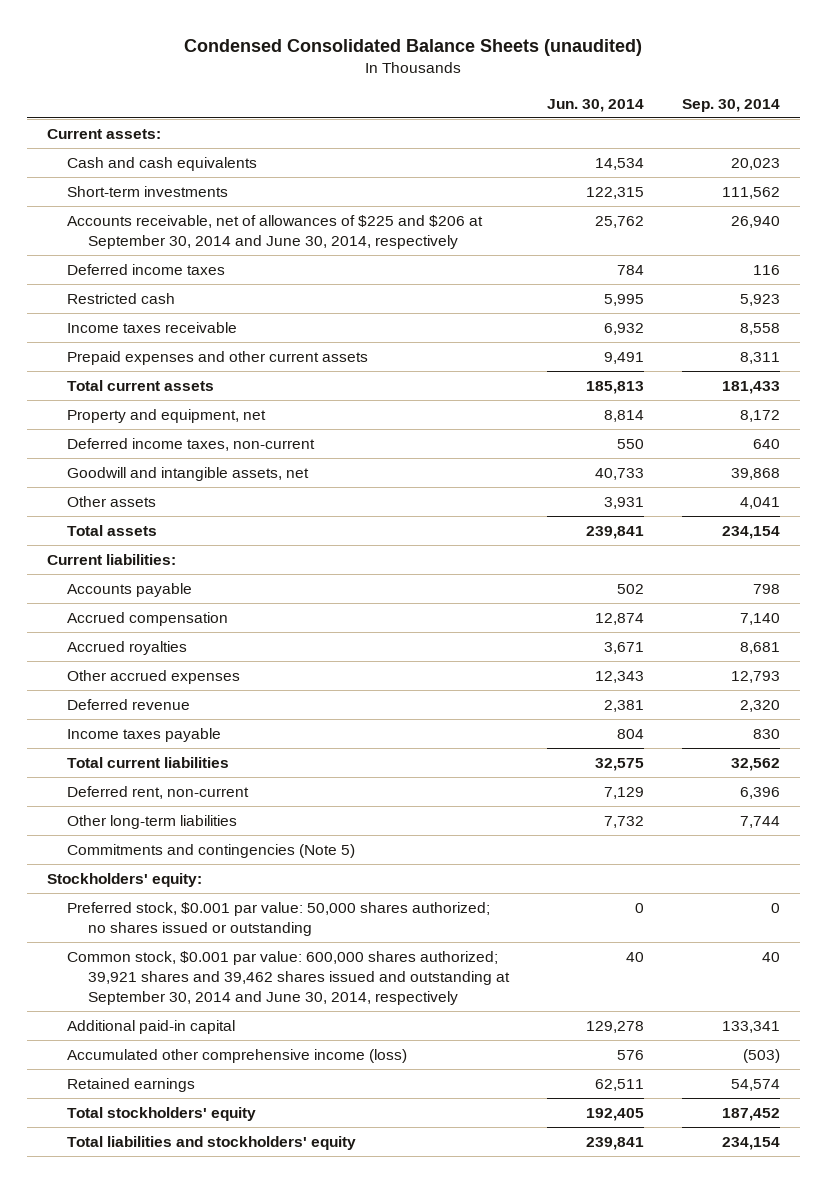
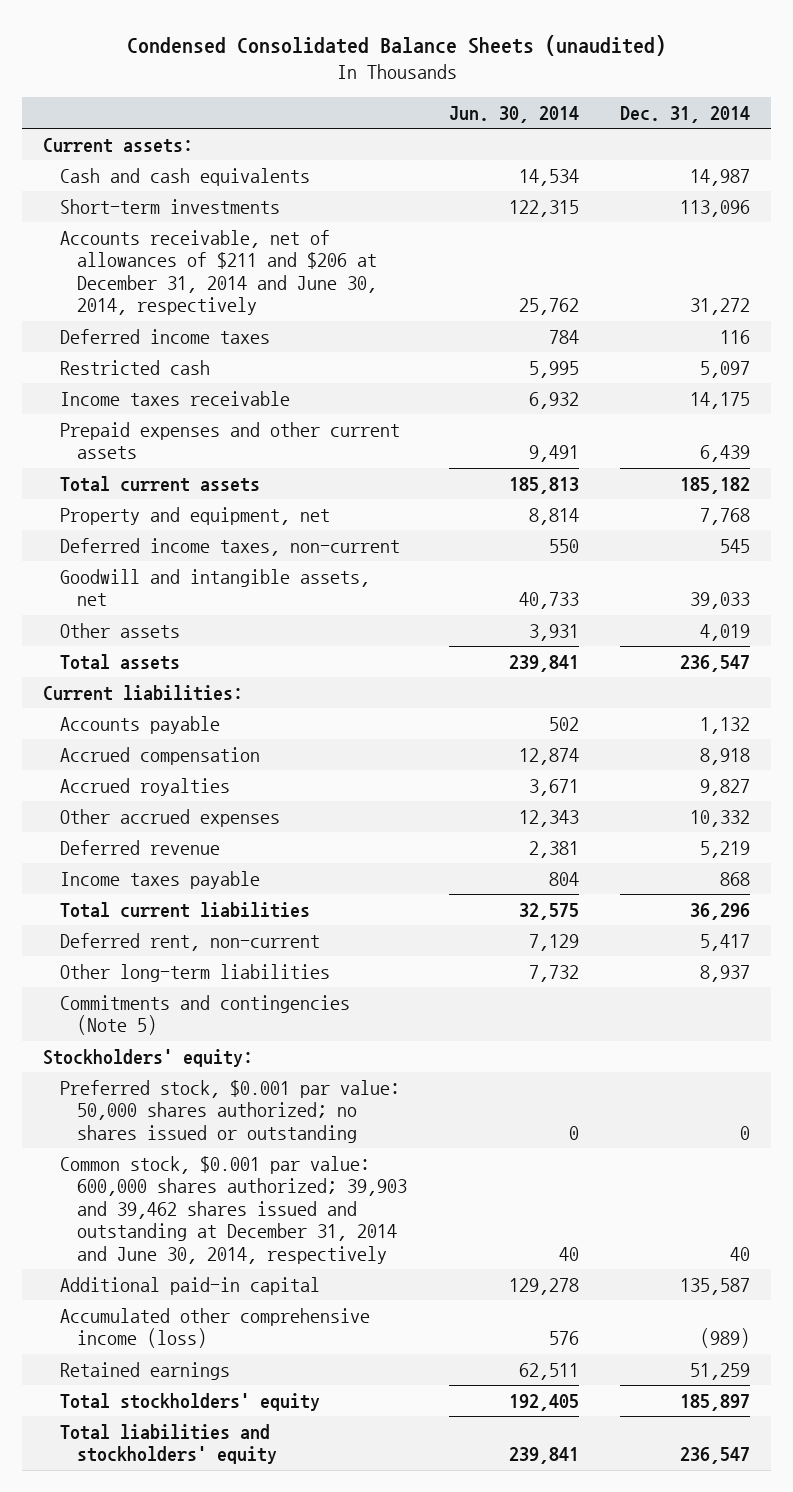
[682,98,781,112] Sep. 30, 2014 -> none
none -> [620,105,751,123] Dec. 31, 2014
[67,215,484,249] Accounts receivable, net of allowances of $225 and $206 at September 30, 2014 and June 30, 2014, respectively -> [59,229,377,316] Accounts receivable, net of allowances of $211 and $206 at December 31, 2014 and June 30, 2014, respectively
[67,951,510,1005] Common stock, $0.001 par value: 600,000 shares authorized; 39,921 shares and 39,462 shares issued and outstanding at September 30, 2014 and June 30, 2014, respectively -> [59,1155,407,1264] Common stock, $0.001 par value: 600,000 shares authorized; 39,903 and 39,462 shares issued and outstanding at December 31, 2014 and June 30, 2014, respectively

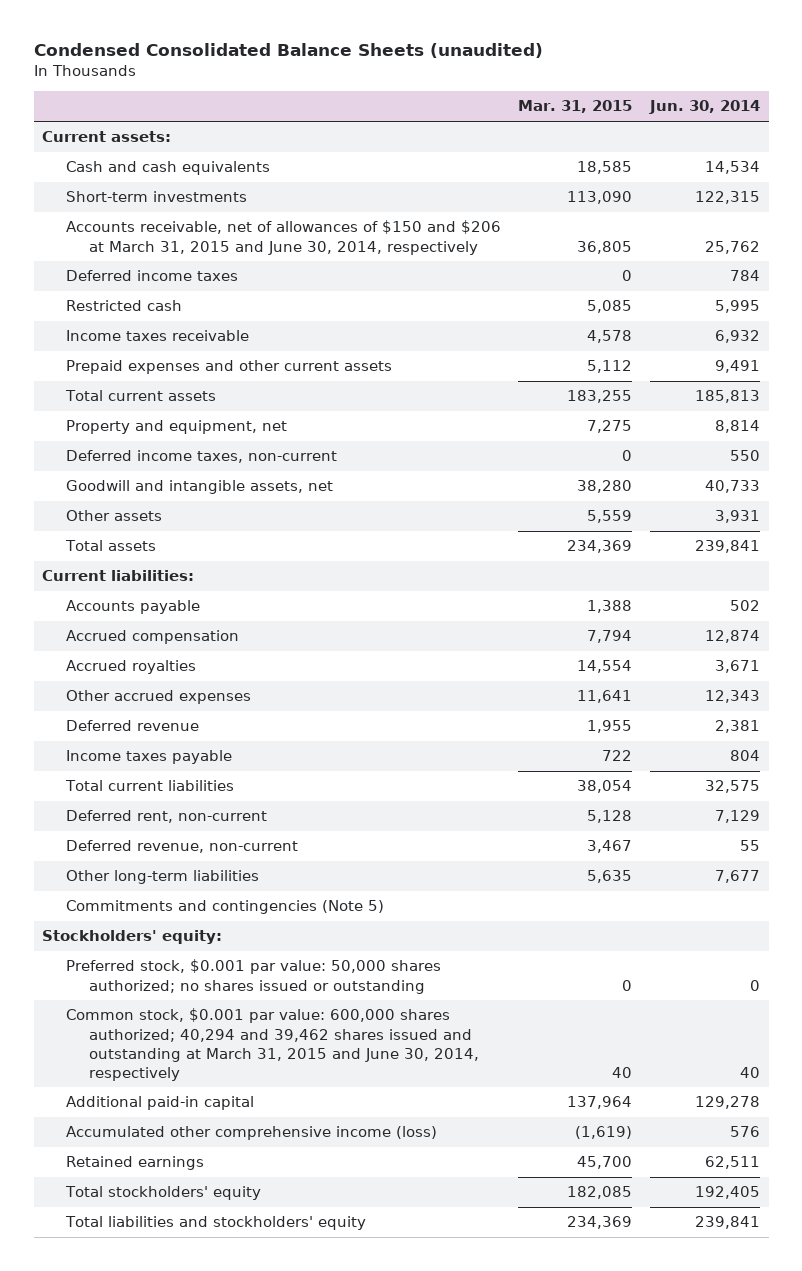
[620,105,751,123] Dec. 31, 2014 -> none
none -> [518,100,633,114] Mar. 31, 2015
[59,229,377,316] Accounts receivable, net of allowances of $211 and $206 at December 31, 2014 and June 30, 2014, respectively -> [65,220,501,255] Accounts receivable, net of allowances of $150 and $206 at March 31, 2015 and June 30, 2014, respectively
none -> [65,840,298,854] Deferred revenue, non-current
[528,964,579,982] 7,732 -> [714,870,760,884] 7,677
[59,1155,407,1264] Common stock, $0.001 par value: 600,000 shares authorized; 39,903 and 39,462 shares issued and outstanding at December 31, 2014 and June 30, 2014, respectively -> [65,1008,480,1081] Common stock, $0.001 par value: 600,000 shares authorized; 40,294 and 39,462 shares issued and outstanding at March 31, 2015 and June 30, 2014, respectively

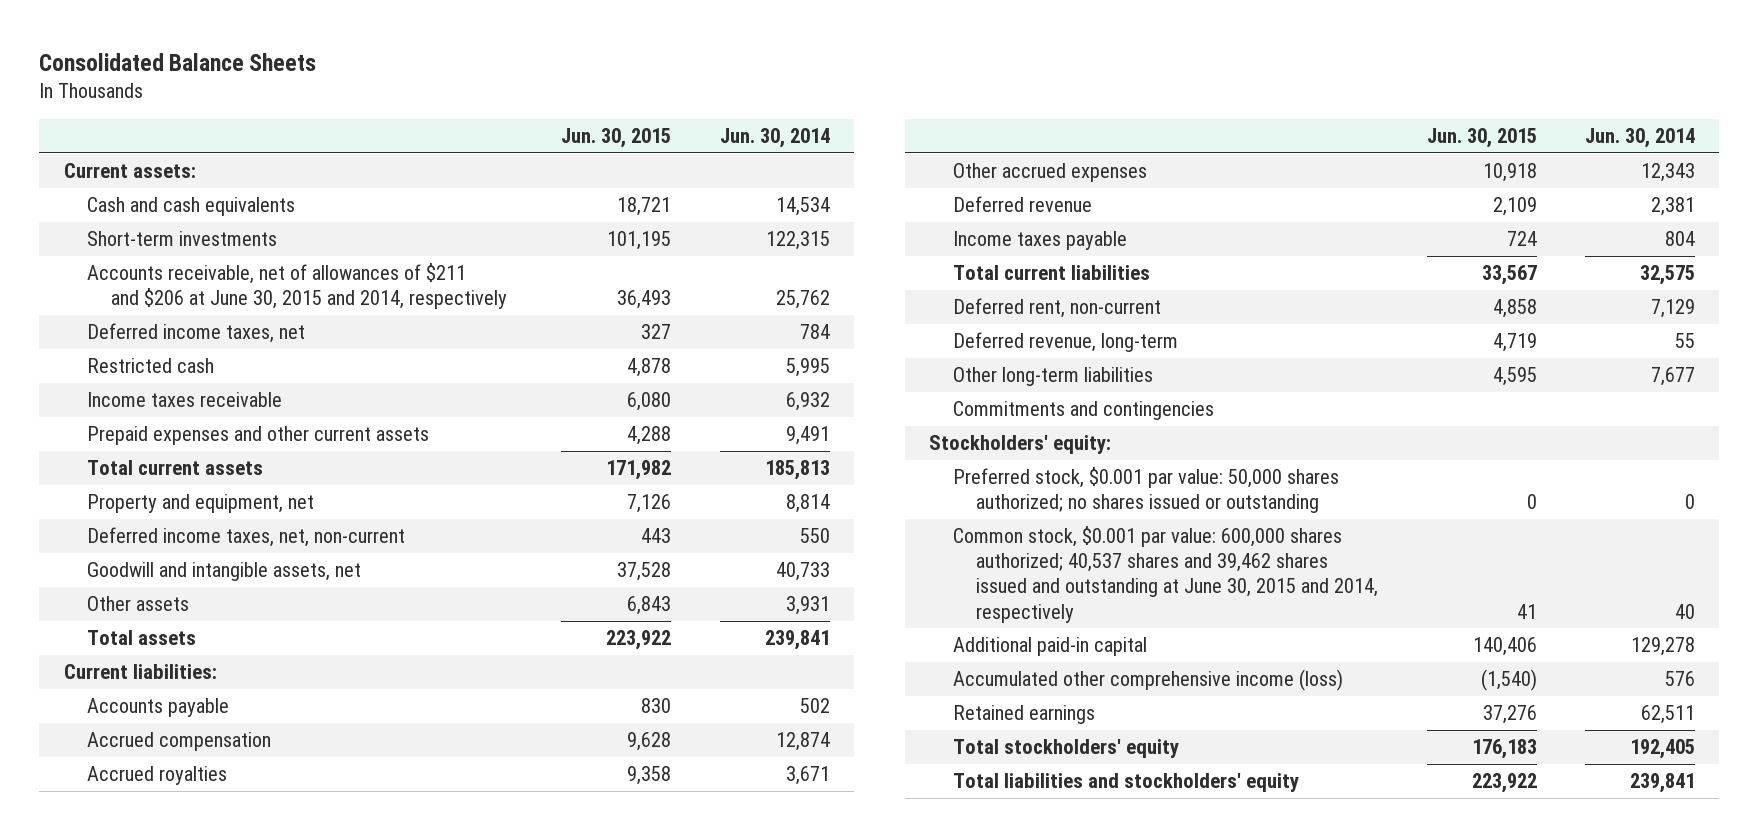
[33,43,543,59] Condensed Consolidated Balance Sheets (unaudited) -> [39,52,317,71] Consolidated Balance Sheets
[518,100,633,114] Mar. 31, 2015 -> none
none -> [561,128,672,149] Jun. 30, 2015
[65,220,501,255] Accounts receivable, net of allowances of $150 and $206 at March 31, 2015 and June 30, 2014, respectively -> [87,263,507,310] Accounts receivable, net of allowances of $211 and $206 at June 30, 2015 and 2014, respectively
[65,270,238,282] Deferred income taxes -> [87,323,306,344] Deferred income taxes, net
[65,450,337,464] Deferred income taxes, non-current -> [87,527,406,548] Deferred income taxes, net, non-current
[65,840,298,854] Deferred revenue, non-current -> [952,332,1178,353] Deferred revenue, long-term
[65,900,384,915] Commitments and contingencies (Note 5) -> [952,401,1214,421] Commitments and contingencies
[65,1008,480,1081] Common stock, $0.001 par value: 600,000 shares authorized; 40,294 and 39,462 shares issued and outstanding at March 31, 2015 and June 30, 2014, respectively -> [952,526,1379,623] Common stock, $0.001 par value: 600,000 shares authorized; 40,537 shares and 39,462 shares issued and outstanding at June 30, 2015 and 2014, respectively

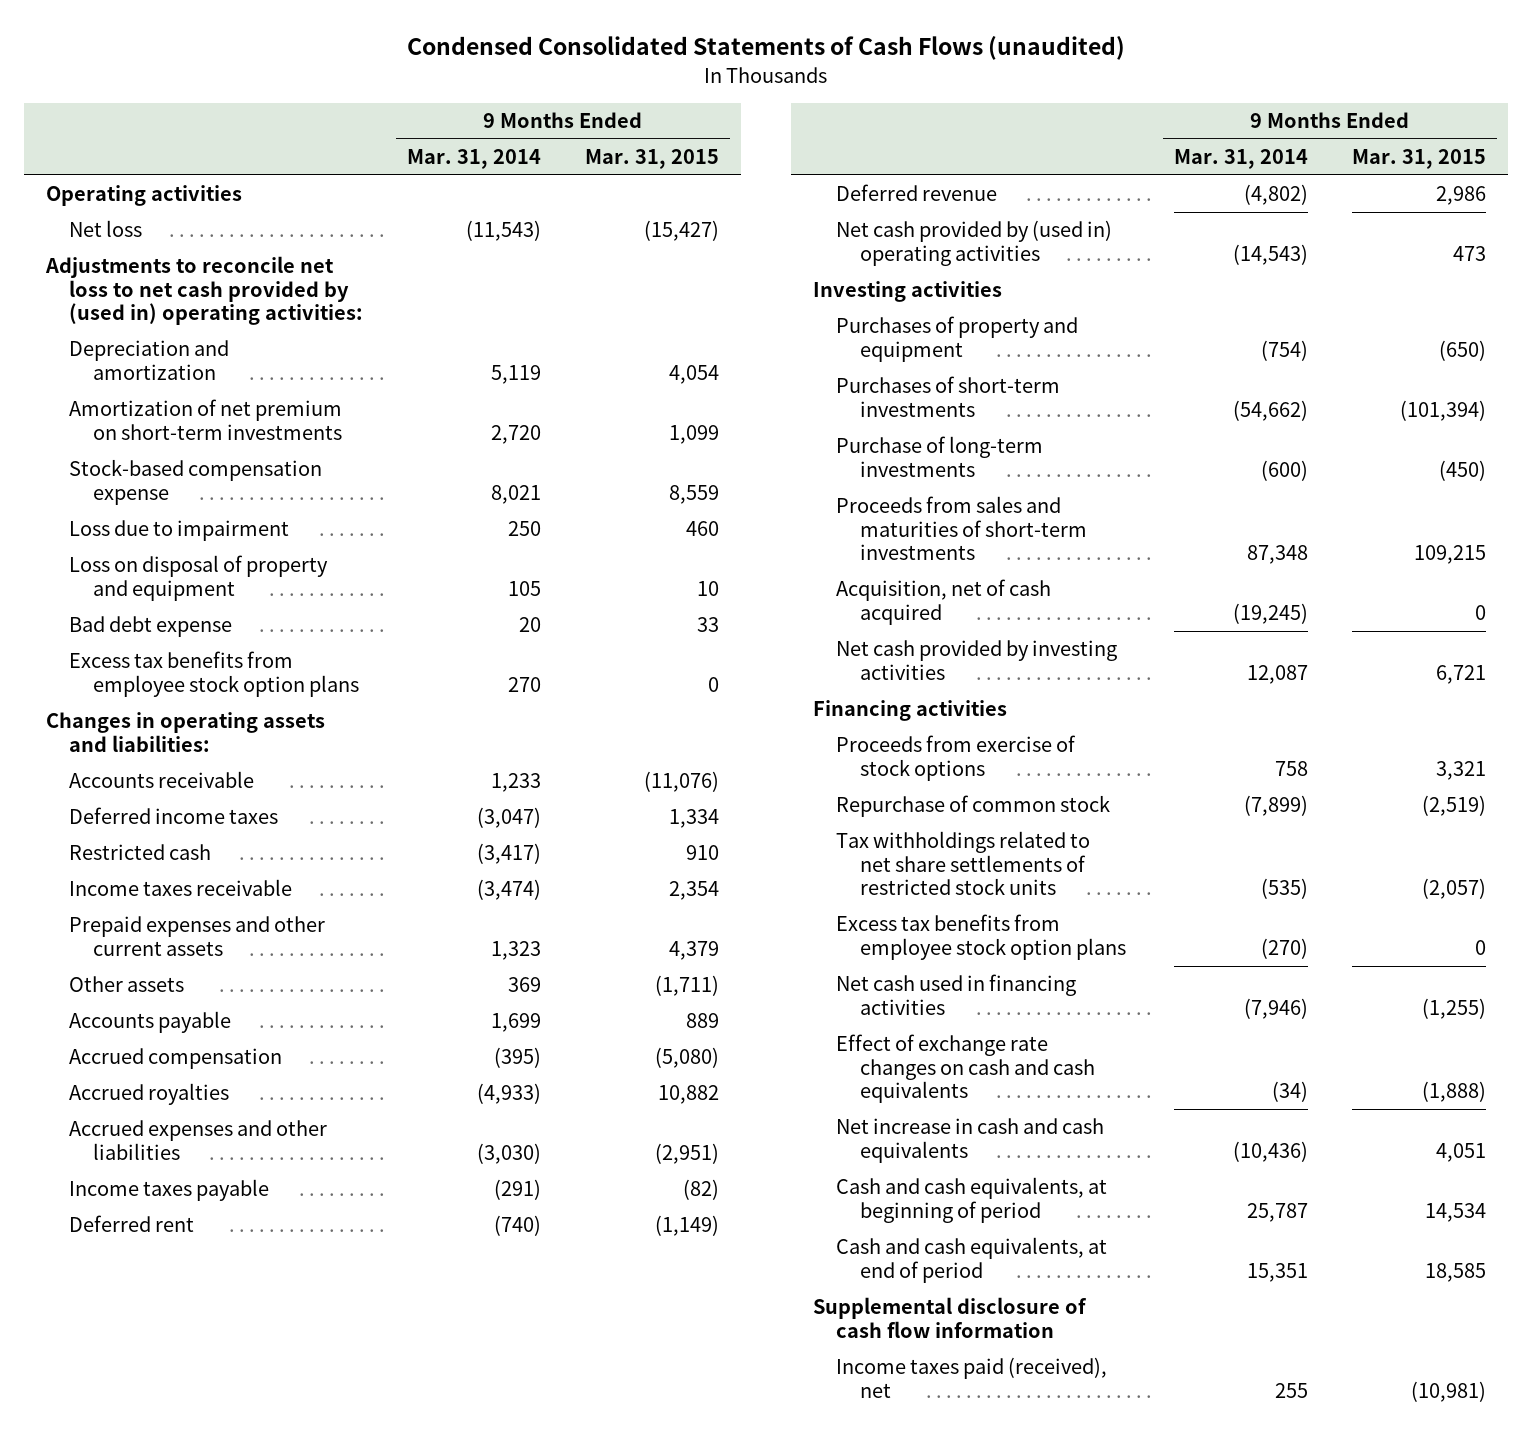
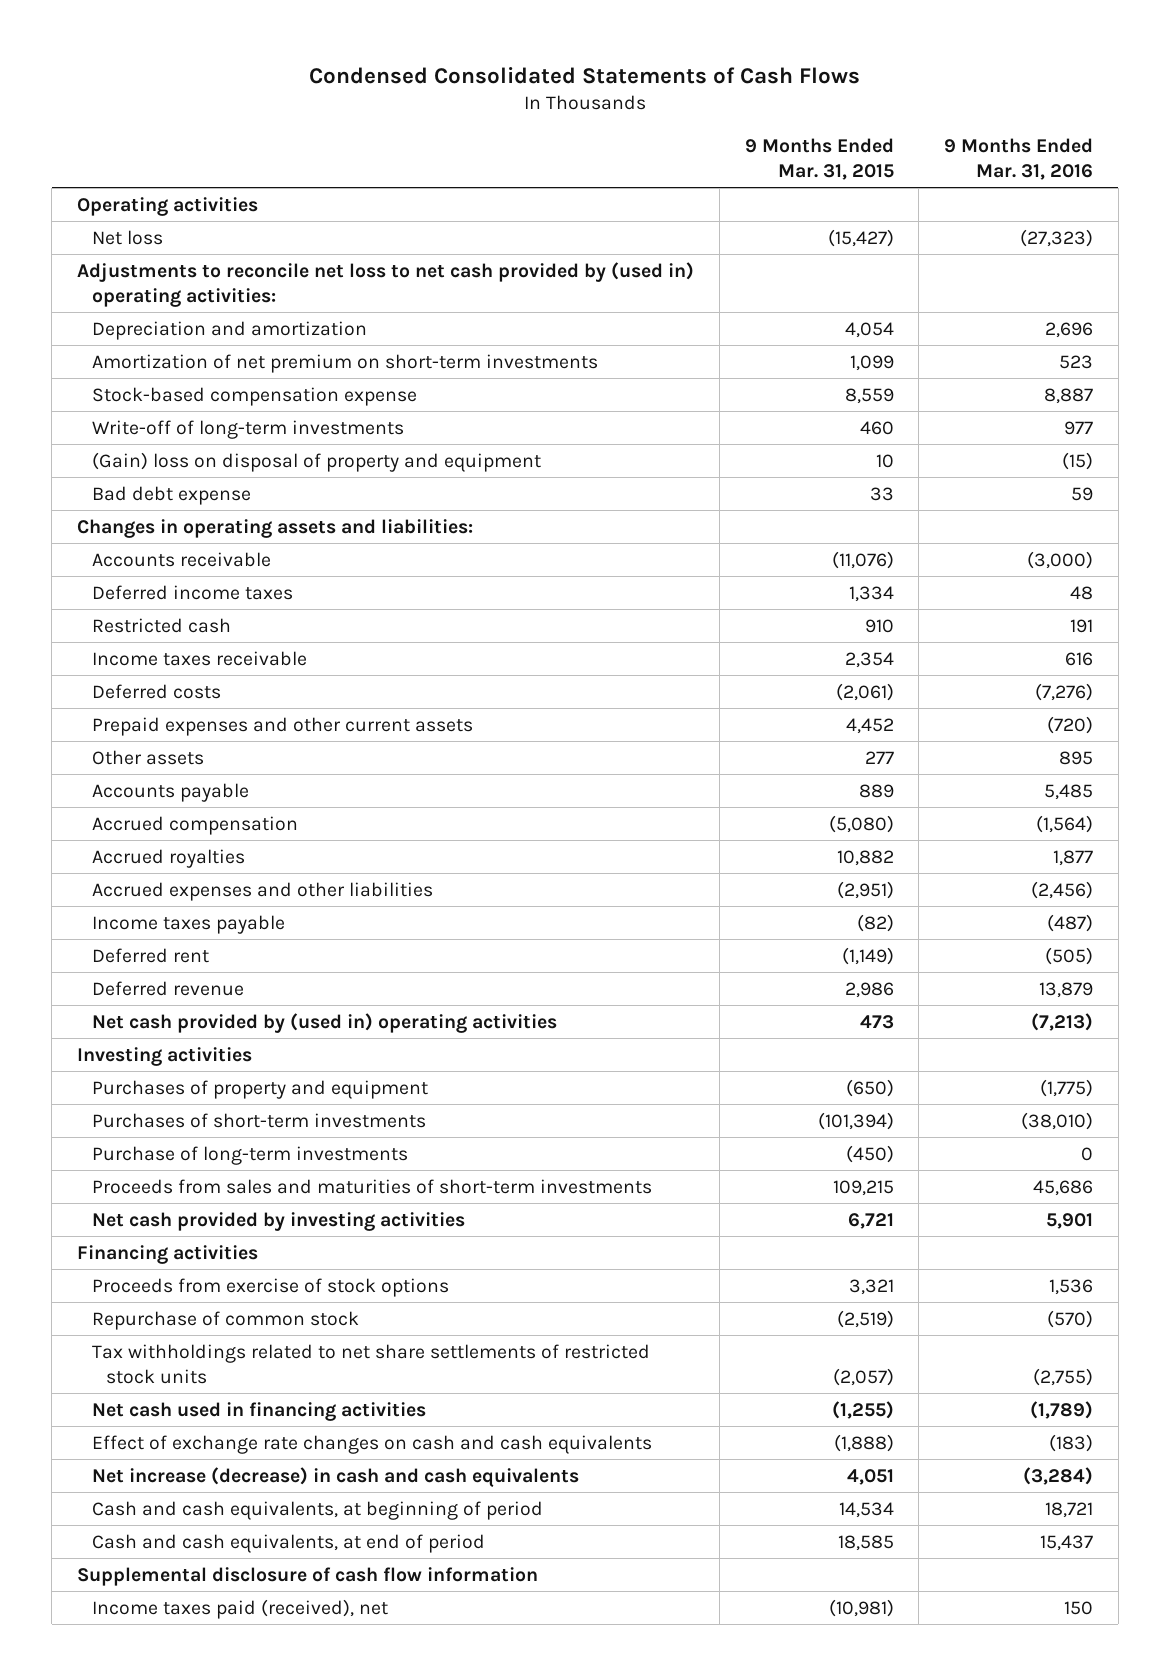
[407,36,1126,61] Condensed Consolidated Statements of Cash Flows (unaudited) -> [309,66,861,84] Condensed Consolidated Statements of Cash Flows
[407,149,542,170] Mar. 31, 2014 -> none
none -> [944,137,1094,180] 9 Months Ended Mar. 31, 2016
[69,520,290,542] Loss due to impairment -> [91,419,404,439] Write-off of long-term investments
[69,555,329,601] Loss on disposal of property and equipment -> [91,451,541,472] (Gain) loss on disposal of property and equipment
[69,651,359,697] Excess tax benefits from employee stock option plans -> none
none -> [91,683,221,699] Deferred costs
[668,940,719,960] 4,379 -> [845,717,894,734] 4,452
[654,975,719,997] (1,711) -> [864,750,894,764] 277
[836,579,1052,625] Acquisition, net of cash acquired -> none
[836,914,1126,960] Excess tax benefits from employee stock option plans -> none
[836,1118,1105,1163] Net increase in cash and cash equivalents -> [91,1466,579,1487] Net increase (decrease) in cash and cash equivalents

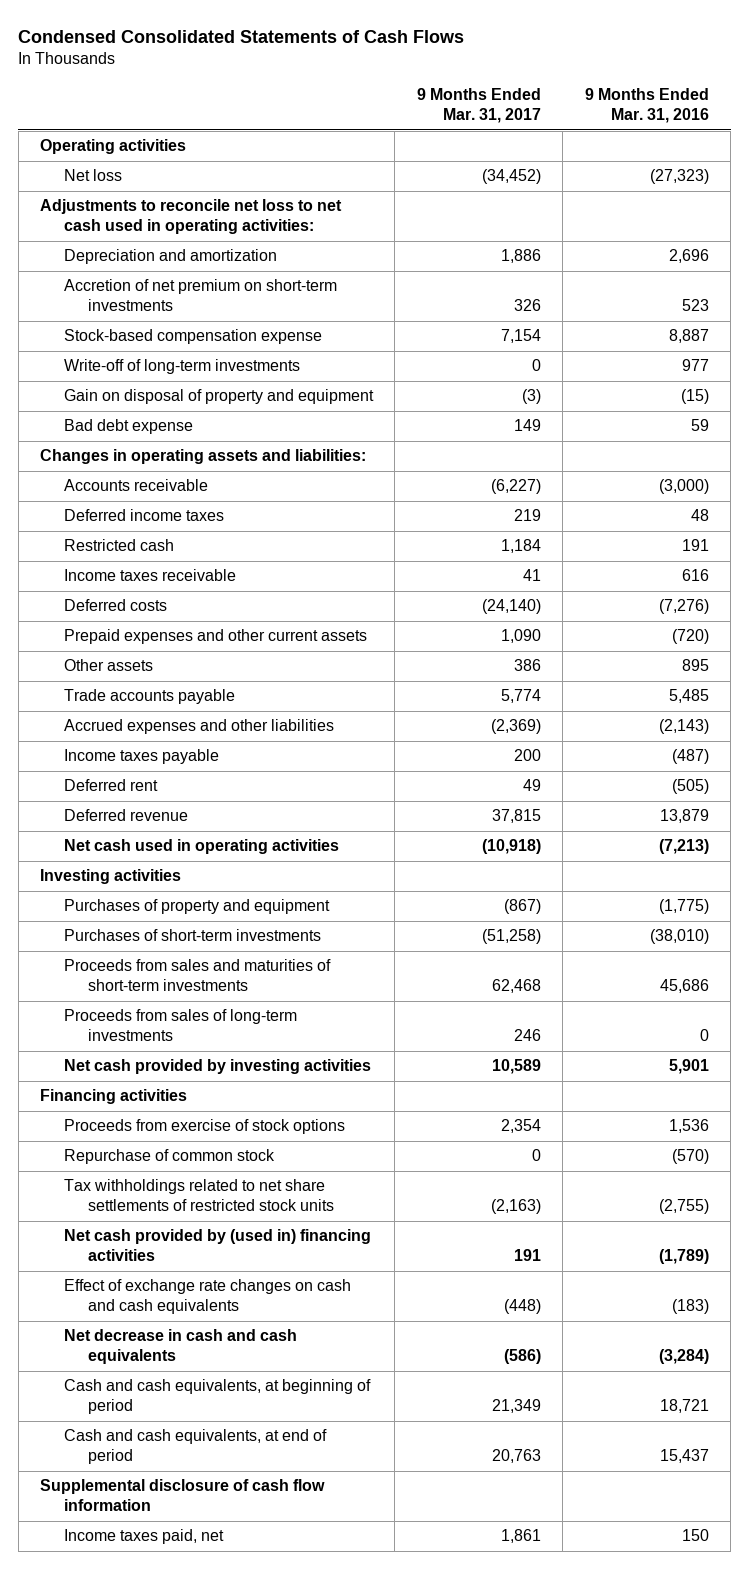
[744,137,894,180] 9 Months Ended Mar. 31, 2015 -> none
none -> [416,88,541,124] 9 Months Ended Mar. 31, 2017
[77,261,695,307] Adjustments to reconcile net loss to net cash provided by (used in) operating activities: -> [39,199,342,235] Adjustments to reconcile net loss to net cash used in operating activities:
[91,353,598,373] Amortization of net premium on short-term investments -> [63,279,337,312] Accretion of net premium on short-term investments
[91,451,541,472] (Gain) loss on disposal of property and equipment -> [63,389,374,405] Gain on disposal of property and equipment
[91,815,298,835] Accrued compensation -> none
[91,848,245,868] Accrued royalties -> none
[91,782,249,802] Accounts payable -> [63,689,235,705] Trade accounts payable
[1031,880,1094,899] (2,456) -> [658,719,709,735] (2,143)
[91,1012,557,1033] Net cash provided by (used in) operating activities -> [63,839,339,855] Net cash used in operating activities
[91,1145,408,1165] Purchase of long-term investments -> none
none -> [63,1009,297,1042] Proceeds from sales of long-term investments
[91,1401,426,1421] Net cash used in financing activities -> [63,1229,371,1262] Net cash provided by (used in) financing activities
[91,1466,579,1487] Net increase (decrease) in cash and cash equivalents -> [63,1329,297,1365] Net decrease in cash and cash equivalents
[91,1598,388,1619] Income taxes paid (received), net -> [63,1529,224,1545] Income taxes paid, net

